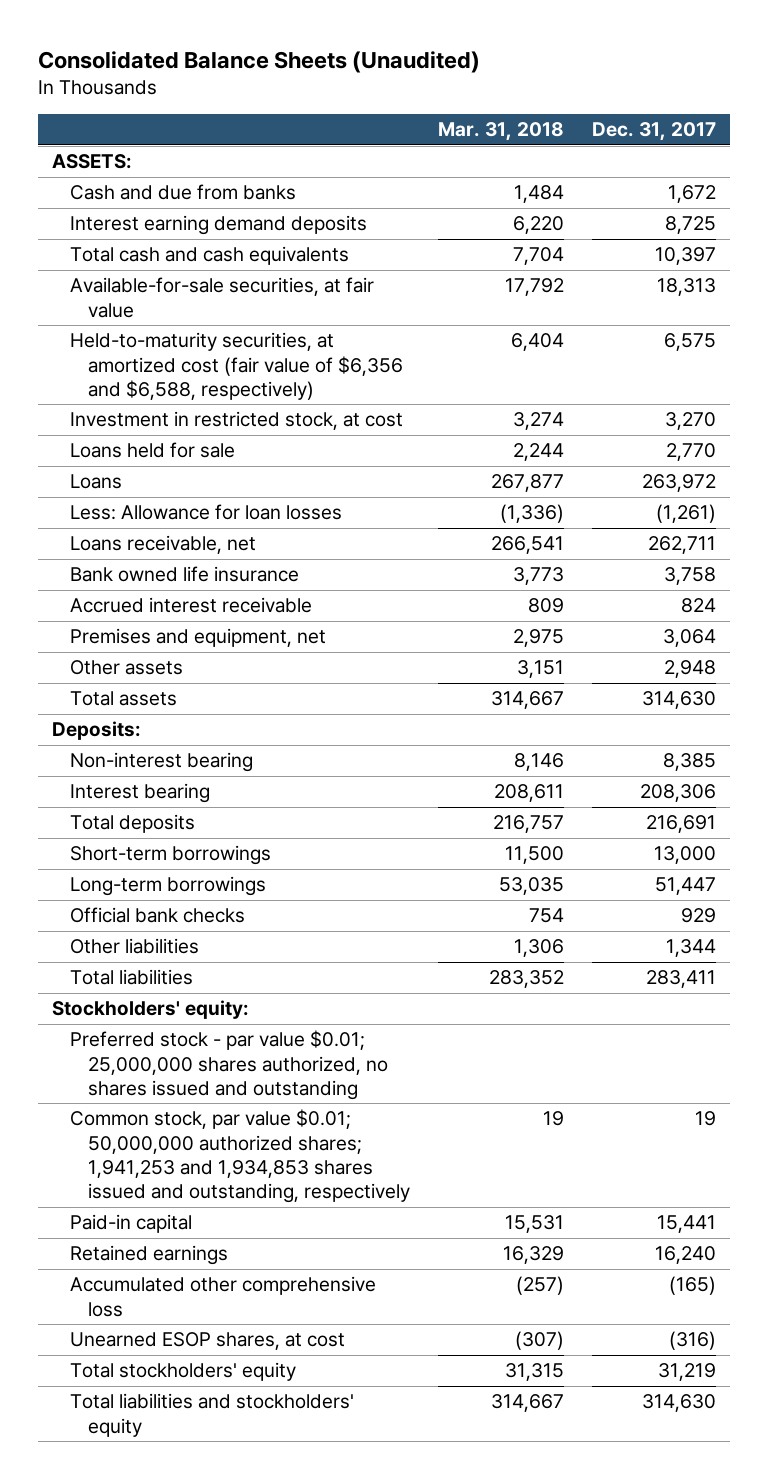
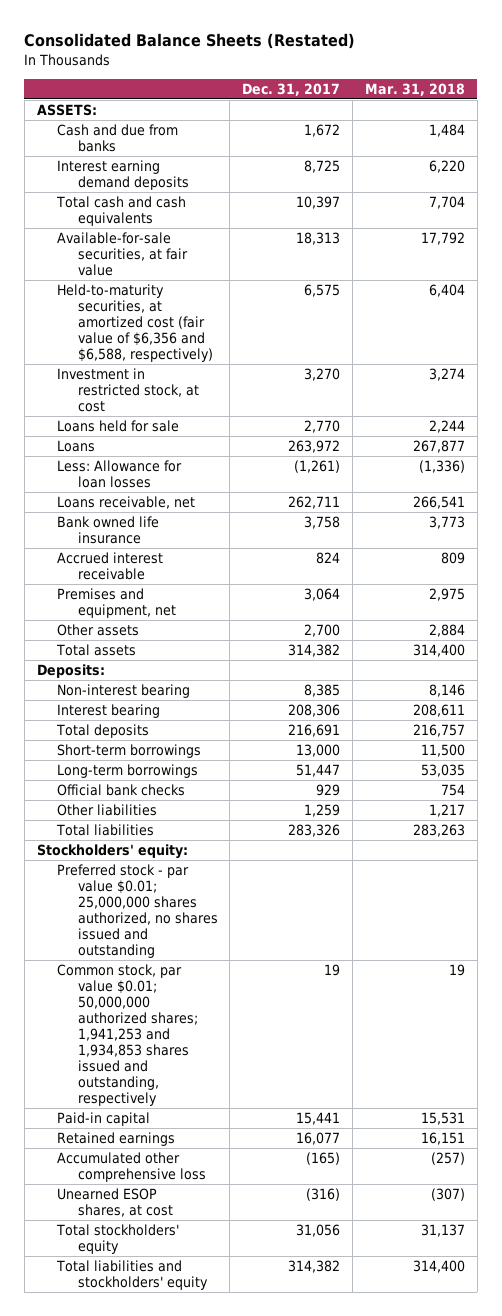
[37,51,480,74] Consolidated Balance Sheets (Unaudited) -> [24,32,356,49] Consolidated Balance Sheets (Restated)
[517,660,565,679] 3,151 -> [429,624,466,638] 2,884
[664,660,717,679] 2,948 -> [304,624,341,638] 2,700
[491,691,565,710] 314,667 -> [413,644,466,658] 314,400
[642,691,717,710] 314,630 -> [288,644,341,658] 314,382
[514,939,565,958] 1,306 -> [429,804,466,818] 1,217
[666,939,717,958] 1,344 -> [304,804,341,818] 1,259
[489,970,565,989] 283,352 -> [413,824,466,838] 283,263
[646,970,717,989] 283,411 -> [288,824,341,838] 283,326
[503,1246,565,1265] 16,329 -> [421,1132,466,1146] 16,151
[655,1246,717,1265] 16,240 -> [296,1132,341,1146] 16,077
[505,1363,565,1382] 31,315 -> [421,1224,466,1238] 31,137
[658,1363,717,1382] 31,219 -> [296,1224,341,1238] 31,056
[491,1394,565,1413] 314,667 -> [413,1260,466,1274] 314,400
[642,1394,717,1413] 314,630 -> [288,1260,341,1274] 314,382

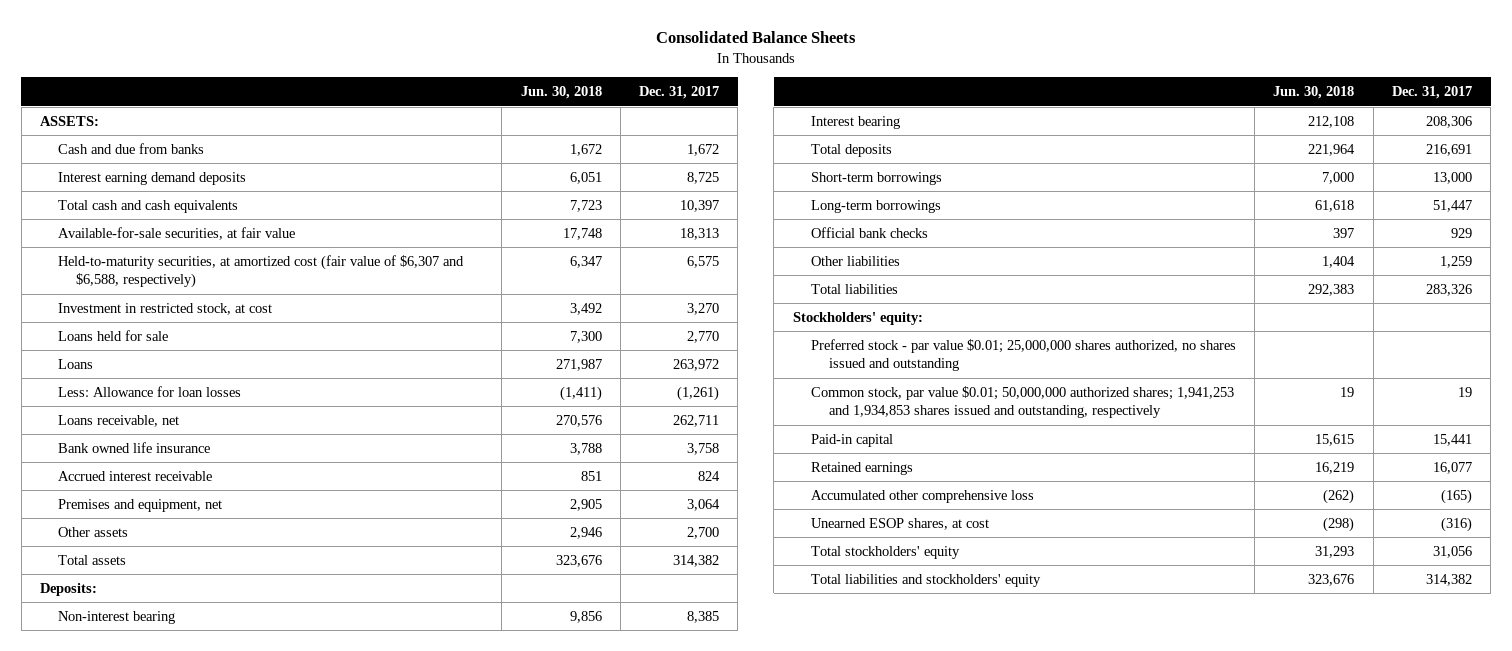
[24,32,356,49] Consolidated Balance Sheets (Restated) -> [655,31,856,44] Consolidated Balance Sheets
[365,82,466,96] Mar. 31, 2018 -> none
none -> [520,86,602,100] Jun. 30, 2018
[57,284,213,363] Held-to-maturity securities, at amortized cost (fair value of $6,356 and $6,588, respectively) -> [57,254,464,289] Held-to-maturity securities, at amortized cost (fair value of $6,307 and $6,588, respectively)

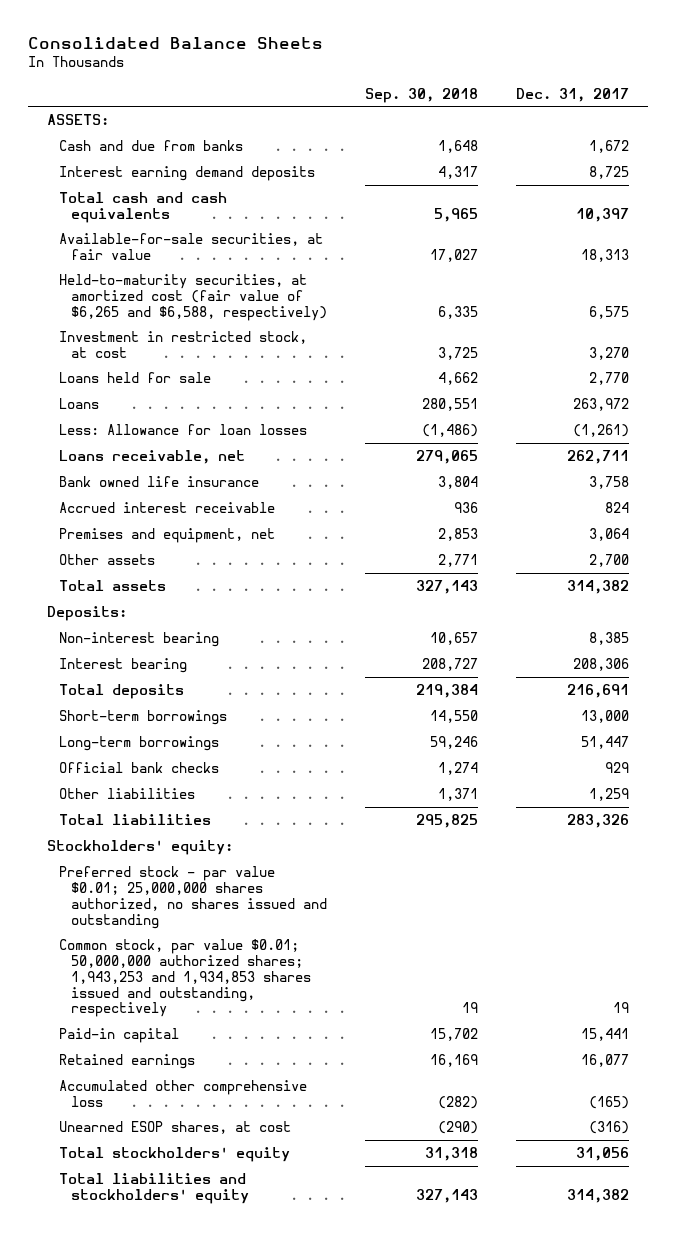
[520,86,602,100] Jun. 30, 2018 -> none
none -> [364,87,478,103] Sep. 30, 2018
[57,254,464,289] Held-to-maturity securities, at amortized cost (fair value of $6,307 and $6,588, respectively) -> [59,273,327,321] Held-to-maturity securities, at amortized cost (fair value of $6,265 and $6,588, respectively)
[810,385,1234,419] Common stock, par value $0.01; 50,000,000 authorized shares; 1,941,253 and 1,934,853 shares issued and outstanding, respectively -> [59,938,311,1018] Common stock, par value $0.01; 50,000,000 authorized shares; 1,943,253 and 1,934,853 shares issued and outstanding, respectively

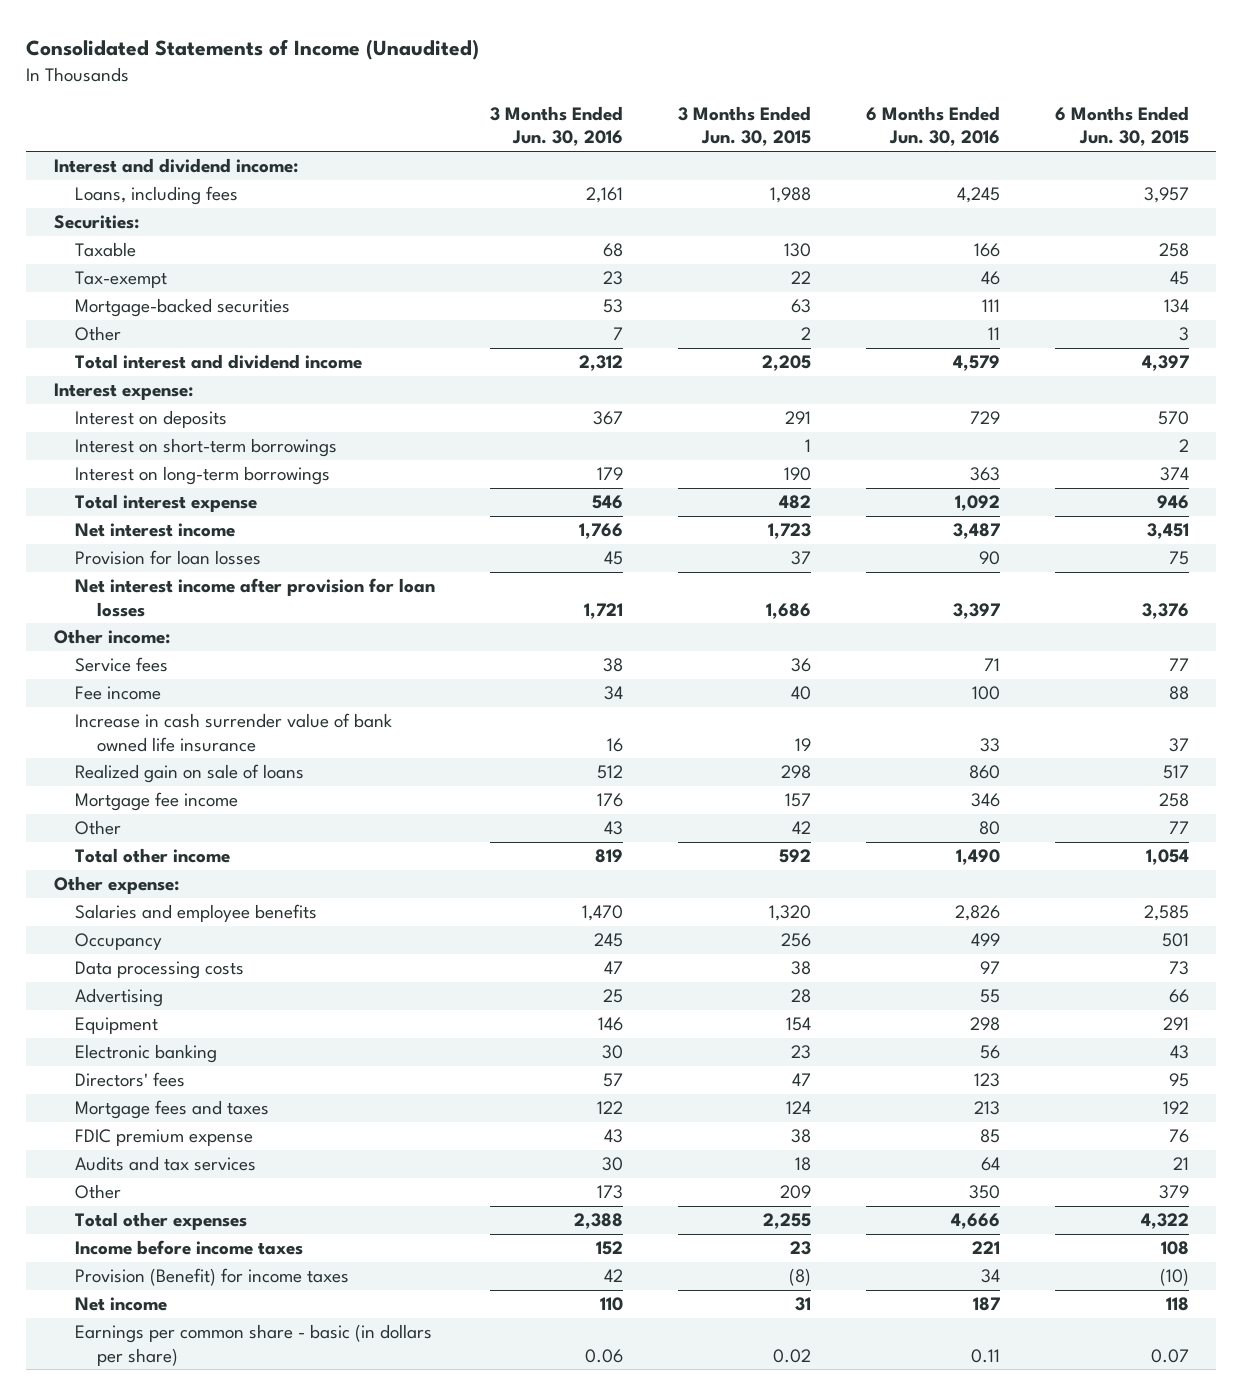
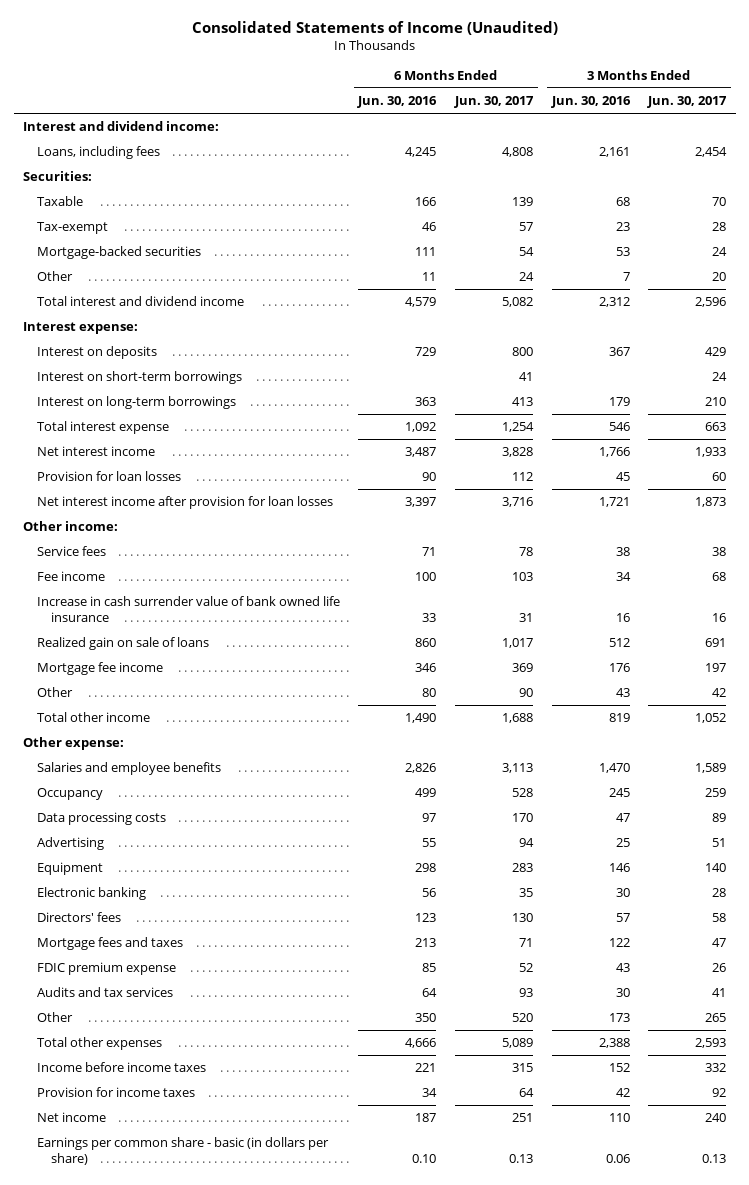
[677,105,811,147] 3 Months Ended Jun. 30, 2015 -> none
[1054,105,1189,147] 6 Months Ended Jun. 30, 2015 -> none
none -> [454,96,535,109] Jun. 30, 2017
none -> [647,96,728,109] Jun. 30, 2017
[75,1268,350,1287] Provision (Benefit) for income taxes -> [36,1087,195,1098] Provision for income taxes
[970,1348,1000,1363] 0.11 -> [412,1153,437,1163] 0.10

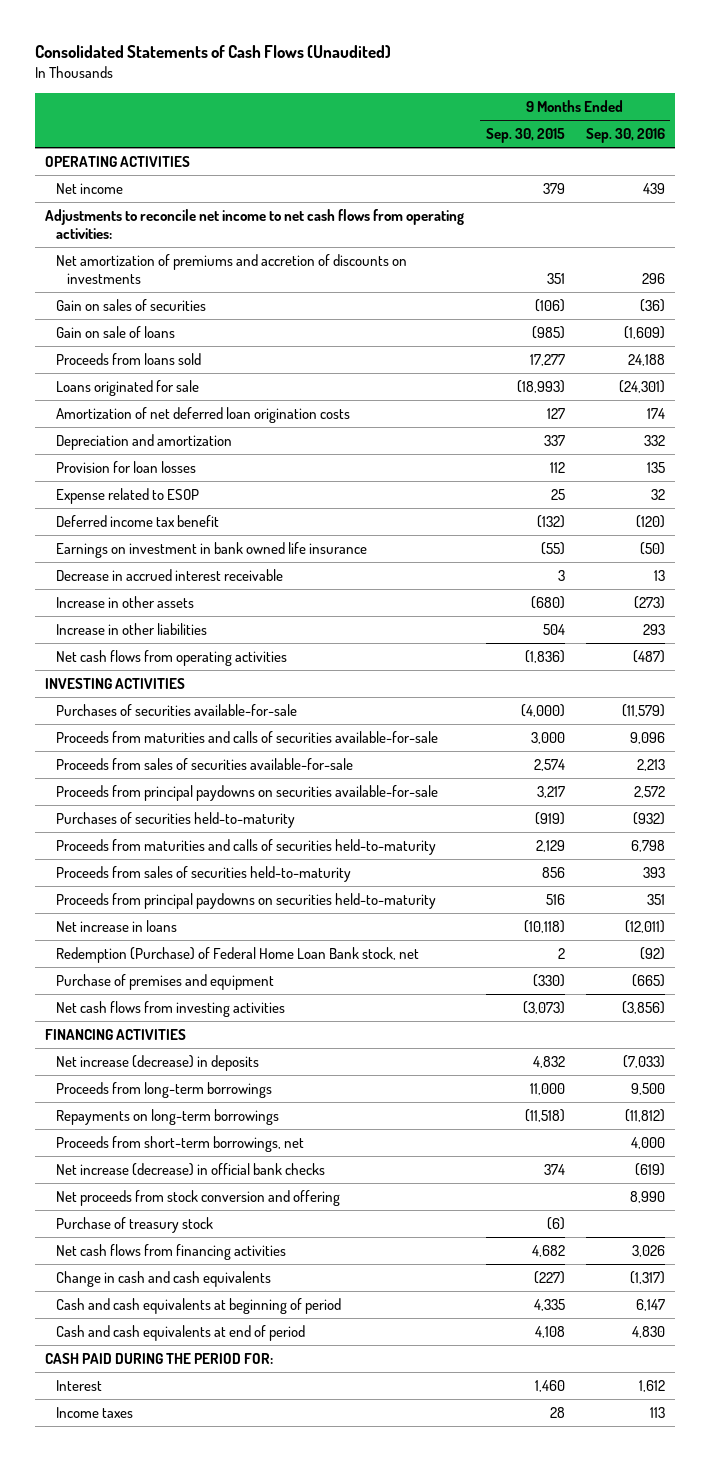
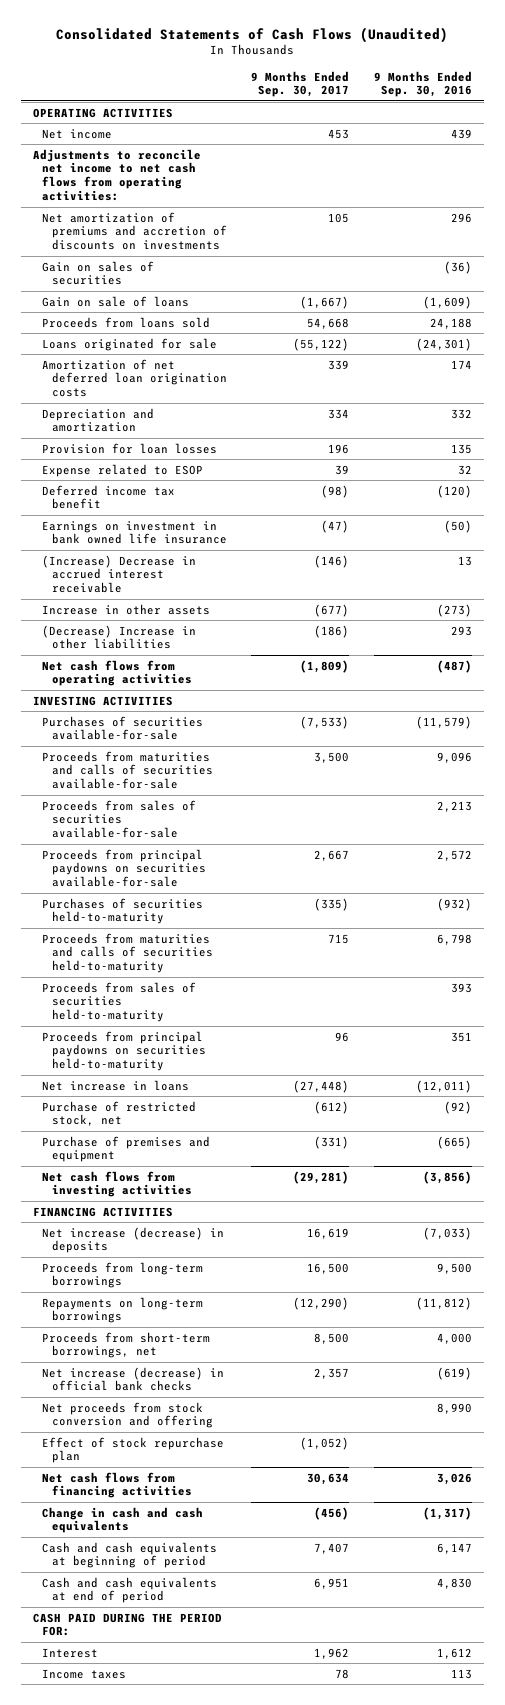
[485,128,565,144] Sep. 30, 2015 -> none
none -> [251,70,350,98] 9 Months Ended Sep. 30, 2017
[56,569,284,582] Decrease in accrued interest receivable -> [42,554,197,594] (Increase) Decrease in accrued interest receivable
[56,623,208,636] Increase in other liabilities -> [42,624,197,650] (Decrease) Increase in other liabilities
[56,947,420,964] Redemption (Purchase) of Federal Home Loan Bank stock, net -> [42,1100,197,1127] Purchase of restricted stock, net
[56,1217,214,1234] Purchase of treasury stock -> none
none -> [42,1436,225,1464] Effect of stock repurchase plan

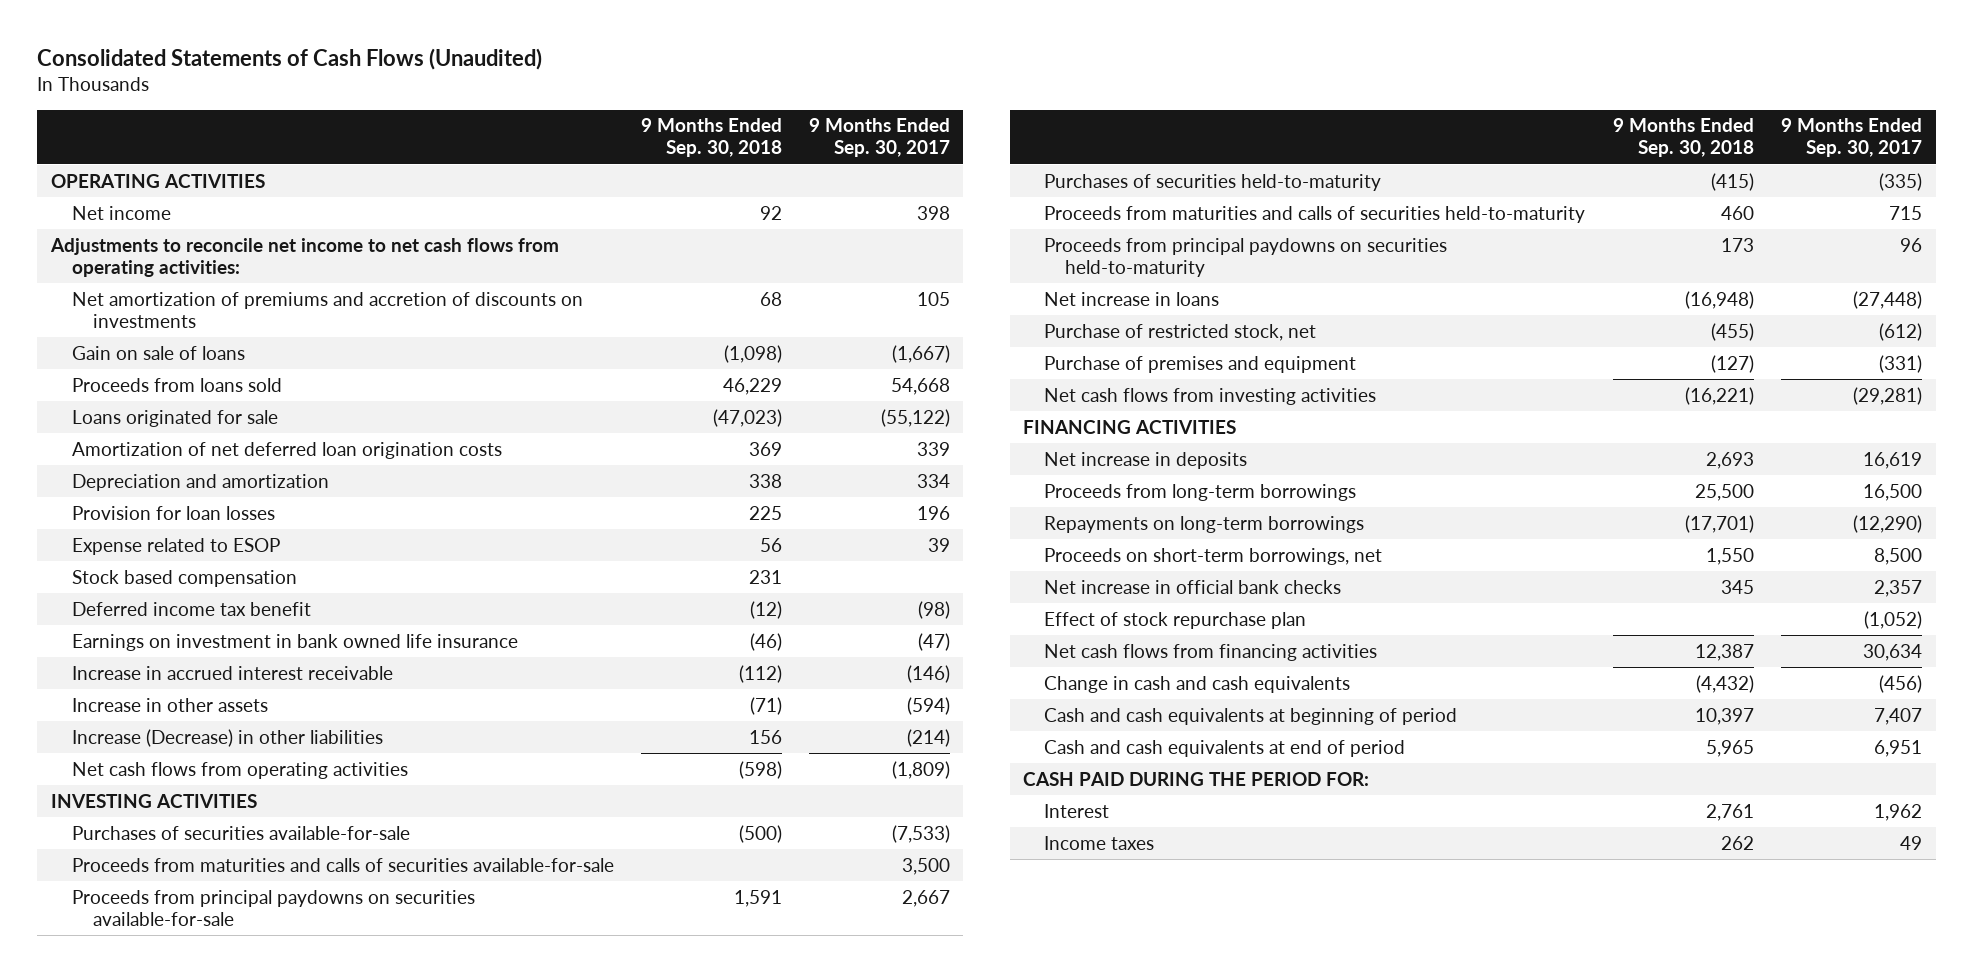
[373,70,472,98] 9 Months Ended Sep. 30, 2016 -> none
none -> [640,118,782,158] 9 Months Ended Sep. 30, 2018
[328,128,350,139] 453 -> [916,205,950,220] 398
[42,260,155,286] Gain on sales of securities -> none
none -> [71,569,297,587] Stock based compensation
[42,554,197,594] (Increase) Decrease in accrued interest receivable -> [71,665,393,680] Increase in accrued interest receivable
[314,603,350,617] (677) -> [906,696,950,715] (594)
[42,624,197,650] (Decrease) Increase in other liabilities -> [71,728,383,747] Increase (Decrease) in other liabilities
[314,624,350,638] (186) -> [906,728,950,747] (214)
[42,799,197,839] Proceeds from sales of securities available-for-sale -> none
[42,981,197,1023] Proceeds from sales of securities held-to-maturity -> none
[42,1226,225,1254] Net increase (decrease) in deposits -> [1044,451,1248,469] Net increase in deposits
[42,1401,213,1429] Net proceeds from stock conversion and offering -> none
[42,1331,211,1359] Proceeds from short-term borrowings, net -> [1044,547,1383,565] Proceeds on short-term borrowings, net
[42,1366,225,1392] Net increase (decrease) in official bank checks -> [1044,579,1342,594] Net increase in official bank checks
[335,1668,350,1679] 78 -> [1900,835,1923,850] 49

